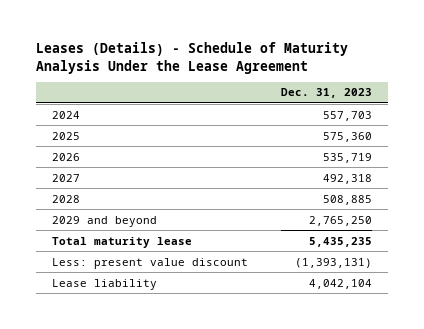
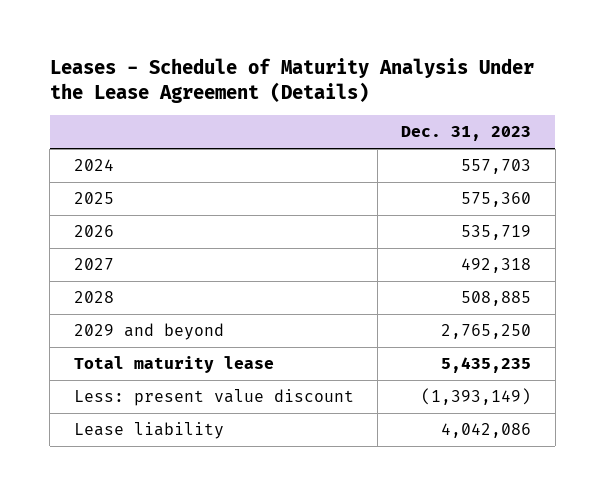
[36,42,349,74] Leases (Details) - Schedule of Maturity Analysis Under the Lease Agreement -> [49,58,534,104] Leases - Schedule of Maturity Analysis Under the Lease Agreement (Details)
[294,257,372,268] (1,393,131) -> [421,387,532,405] (1,393,149)
[308,278,372,289] 4,042,104 -> [441,422,532,438] 4,042,086

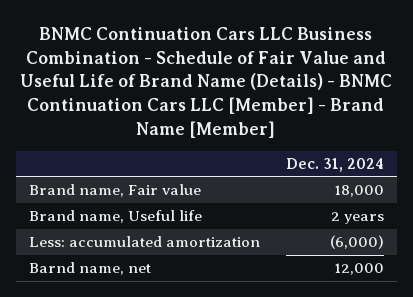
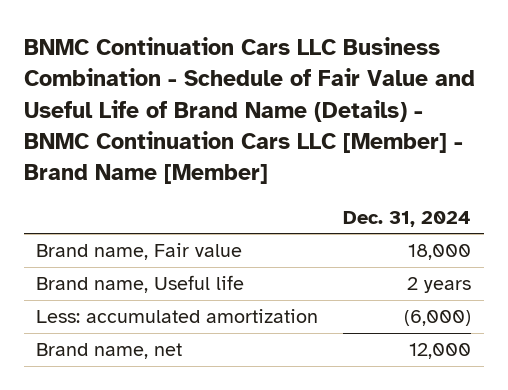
[28,262,151,276] Barnd name, net -> [36,343,183,360] Brand name, net

